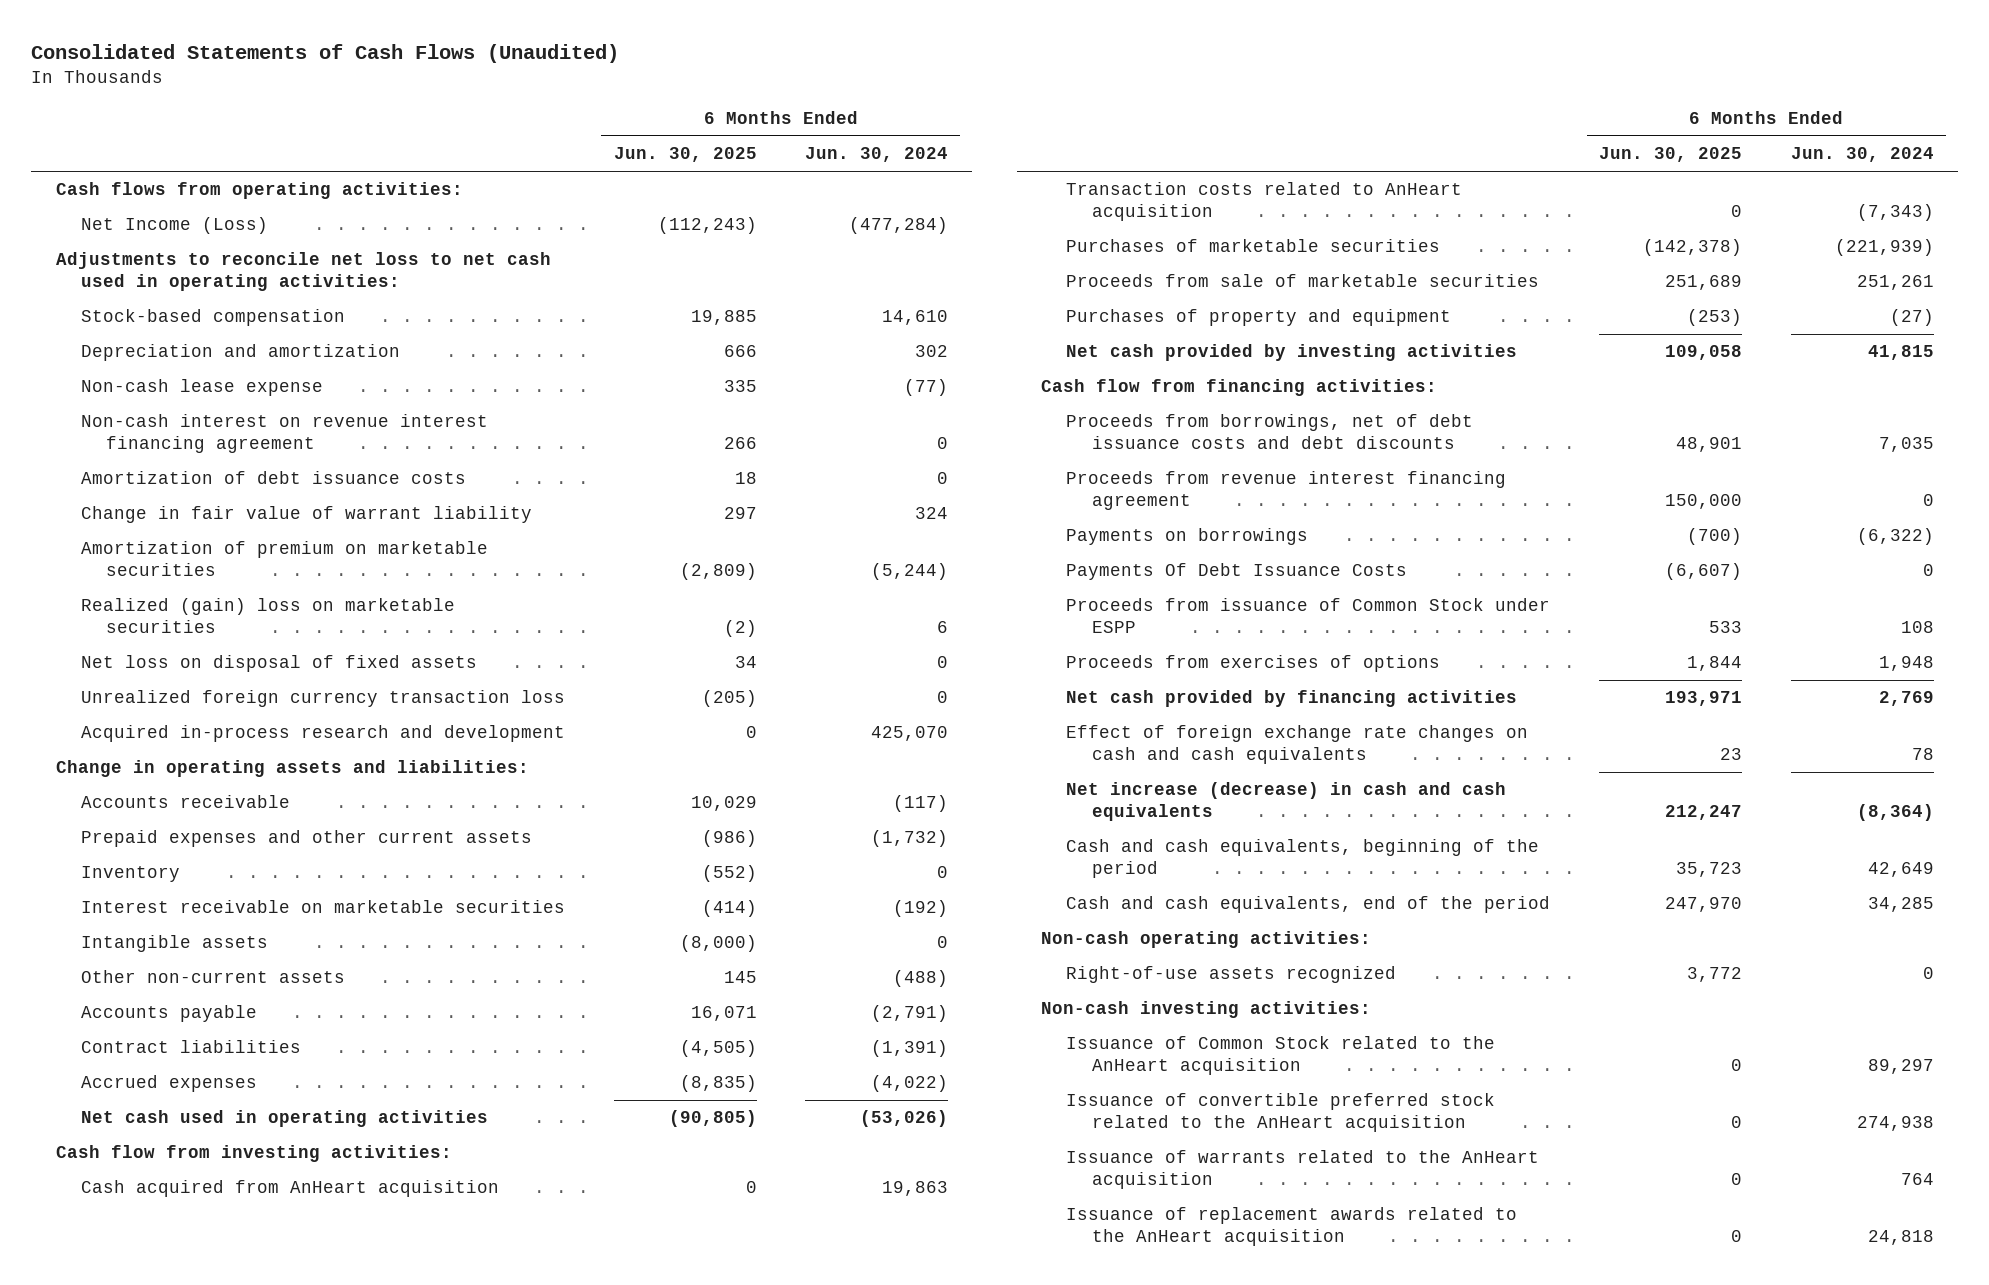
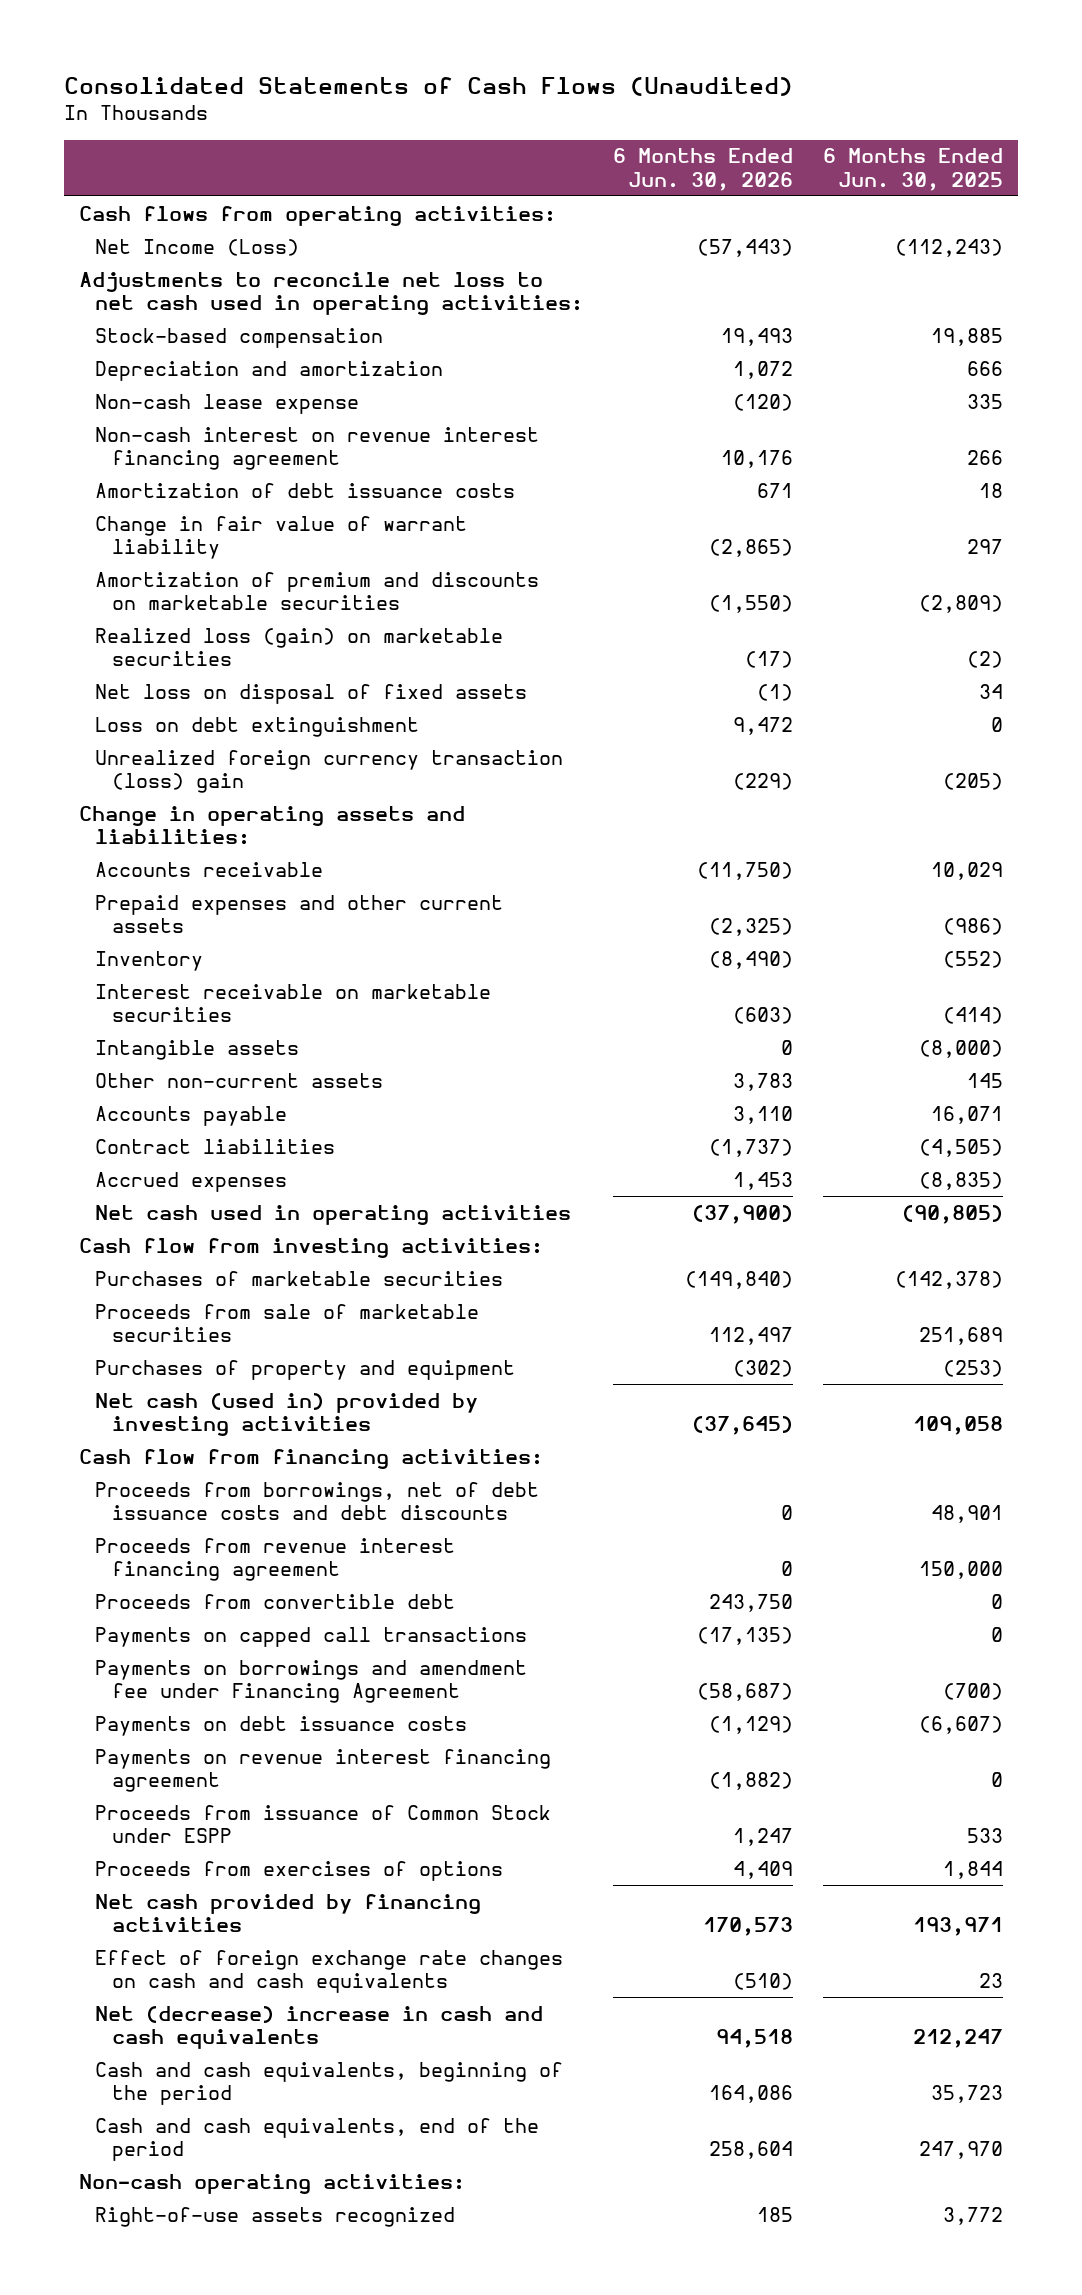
[805,147,949,163] Jun. 30, 2024 -> none
none -> [613,148,794,191] 6 Months Ended Jun. 30, 2026
[81,541,489,576] Amortization of premium on marketable securities -> [95,571,540,611] Amortization of premium and discounts on marketable securities
[81,598,456,633] Realized (gain) loss on marketable securities -> [95,627,504,667] Realized loss (gain) on marketable securities
[81,725,566,743] Acquired in-process research and development -> none
none -> [95,716,420,737] Loss on debt extinguishment
[81,690,566,708] Unrealized foreign currency transaction loss -> [95,749,564,794] Unrealized foreign currency transaction (loss) gain
[81,1180,500,1198] Cash acquired from AnHeart acquisition -> none
[1066,182,1463,221] Transaction costs related to AnHeart acquisition -> none
[1066,344,1518,362] Net cash provided by investing activities -> [95,1392,479,1437] Net cash (used in) provided by investing activities
none -> [95,1593,456,1609] Proceeds from convertible debt
none -> [95,1626,528,1647] Payments on capped call transactions
[1066,528,1309,546] Payments on borrowings -> [95,1659,528,1704] Payments on borrowings and amendment fee under Financing Agreement
[1066,563,1408,581] Payments Of Debt Issuance Costs -> [95,1715,468,1736] Payments on debt issuance costs
none -> [95,1748,552,1793] Payments on revenue interest financing agreement
[1066,782,1507,821] Net increase (decrease) in cash and cash equivalents -> [95,2005,544,2050] Net (decrease) increase in cash and cash equivalents
[1041,1001,1372,1019] Non-cash investing activities: -> none
[1066,1036,1496,1075] Issuance of Common Stock related to the AnHeart acquisition -> none
[1066,1093,1496,1132] Issuance of convertible preferred stock related to the AnHeart acquisition -> none
[1066,1150,1540,1189] Issuance of warrants related to the AnHeart acquisition -> none
[1066,1207,1518,1246] Issuance of replacement awards related to the AnHeart acquisition -> none

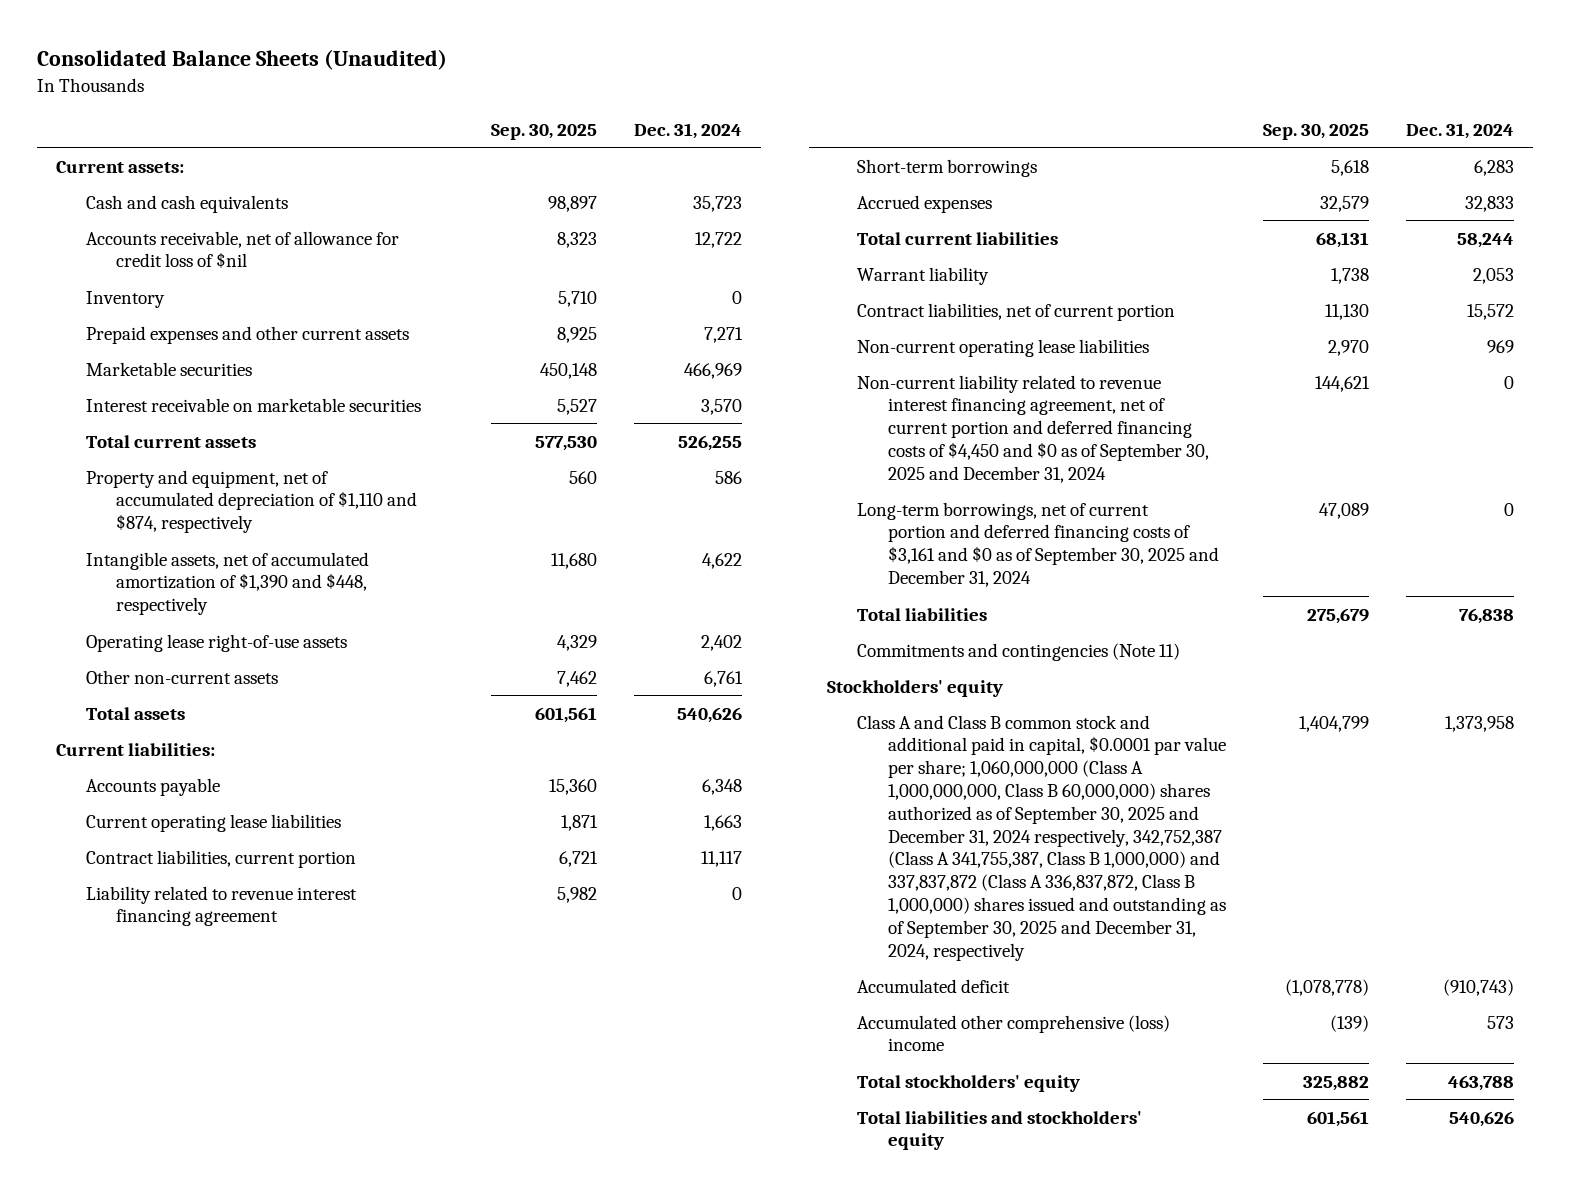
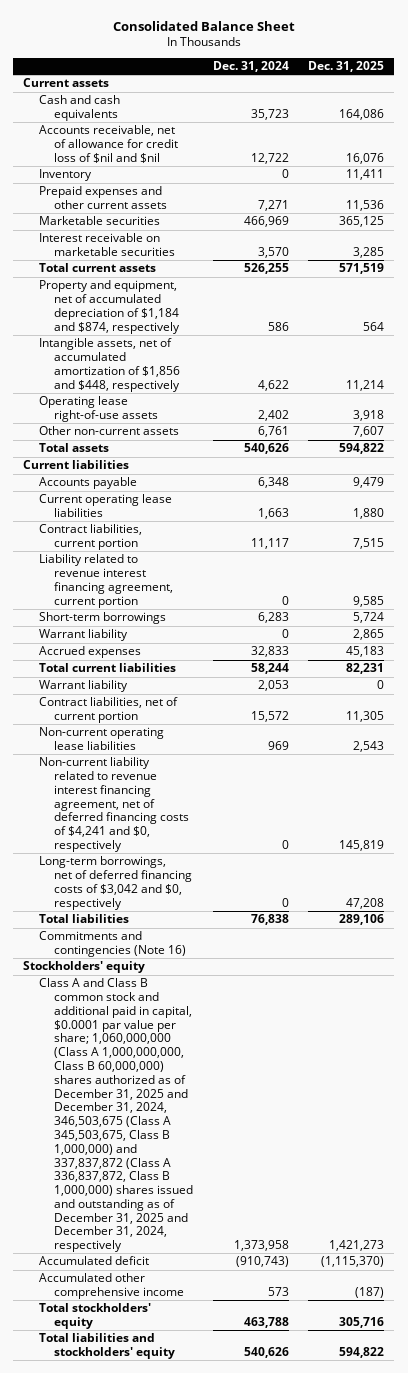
[36,49,447,71] Consolidated Balance Sheets (Unaudited) -> [112,21,295,32] Consolidated Balance Sheet
[491,123,598,140] Sep. 30, 2025 -> none
none -> [308,61,385,73] Dec. 31, 2025
[55,160,184,173] Current assets: -> [23,78,110,88] Current assets
[85,230,399,269] Accounts receivable, net of allowance for credit loss of $nil -> [38,125,178,163] Accounts receivable, net of allowance for credit loss of $nil and $nil
[85,469,417,534] Property and equipment, net of accumulated depreciation of $1,110 and $874, respectively -> [38,280,180,334] Property and equipment, net of accumulated depreciation of $1,184 and $874, respectively
[85,551,369,616] Intangible assets, net of accumulated amortization of $1,390 and $448, respectively -> [38,338,180,392] Intangible assets, net of accumulated amortization of $1,856 and $448, respectively
[55,742,215,756] Current liabilities: -> [23,460,130,470] Current liabilities
[85,885,357,927] Liability related to revenue interest financing agreement -> [38,554,173,608] Liability related to revenue interest financing agreement, current portion
none -> [38,629,128,642] Warrant liability
[857,374,1209,483] Non-current liability related to revenue interest financing agreement, net of current portion and deferred financing costs of $4,450 and $0 as of September 30, 2025 and December 31, 2024 -> [38,757,189,853] Non-current liability related to revenue interest financing agreement, net of deferred financing costs of $4,241 and $0, respectively
[857,501,1219,587] Long-term borrowings, net of current portion and deferred financing costs of $3,161 and $0 as of September 30, 2025 and December 31, 2024 -> [38,856,192,910] Long-term borrowings, net of deferred financing costs of $3,042 and $0, respectively
[857,642,1181,661] Commitments and contingencies (Note 11) -> [38,931,186,958] Commitments and contingencies (Note 16)
[857,714,1226,961] Class A and Class B common stock and additional paid in capital, $0.0001 par value per share; 1,060,000,000 (Class A 1,000,000,000, Class B 60,000,000) shares authorized as of September 30, 2025 and December 31, 2024 respectively, 342,752,387 (Class A 341,755,387, Class B 1,000,000) and 337,837,872 (Class A 336,837,872, Class B 1,000,000) shares issued and outstanding as of September 30, 2025 and December 31, 2024, respectively -> [38,978,193,1253] Class A and Class B common stock and additional paid in capital, $0.0001 par value per share; 1,060,000,000 (Class A 1,000,000,000, Class B 60,000,000) shares authorized as of December 31, 2025 and December 31, 2024, 346,503,675 (Class A 345,503,675, Class B 1,000,000) and 337,837,872 (Class A 336,837,872, Class B 1,000,000) shares issued and outstanding as of December 31, 2025 and December 31, 2024, respectively
[857,1014,1171,1052] Accumulated other comprehensive (loss) income -> [38,1273,184,1300] Accumulated other comprehensive income

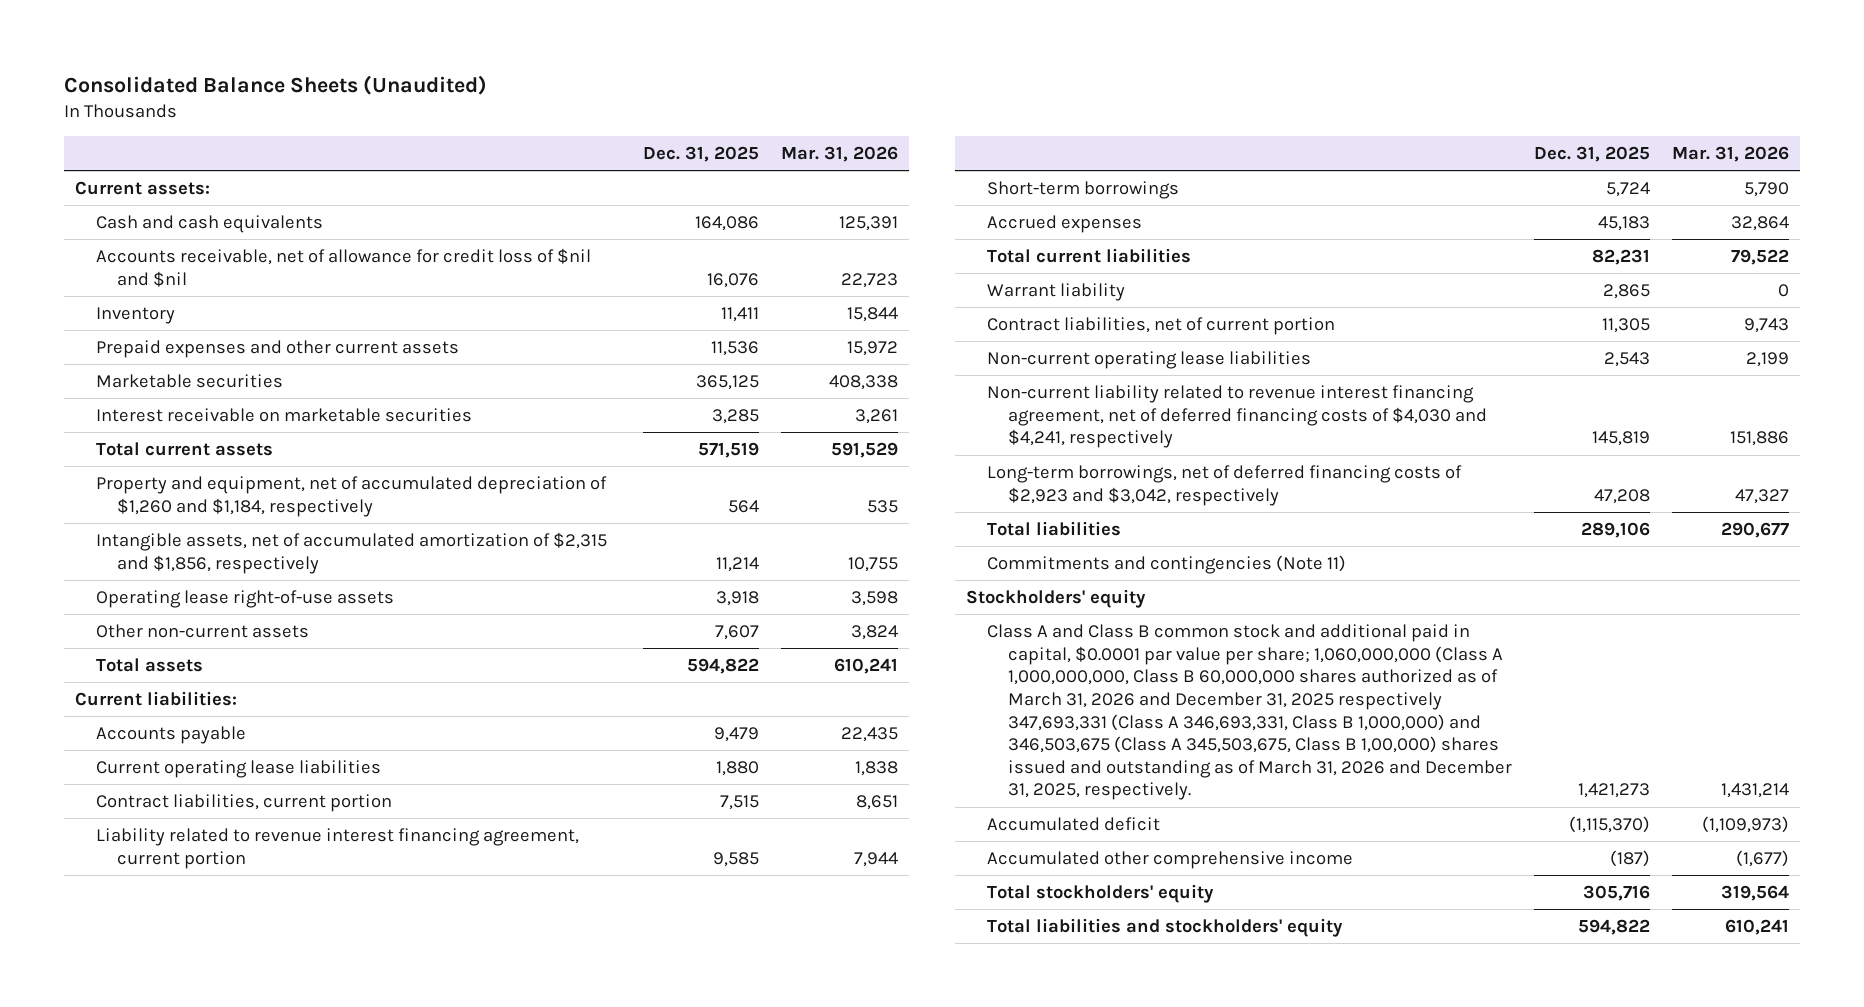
[112,21,295,32] Consolidated Balance Sheet -> [63,75,487,96] Consolidated Balance Sheets (Unaudited)
[212,61,289,73] Dec. 31, 2024 -> none
none -> [780,145,898,162] Mar. 31, 2026
[23,78,110,88] Current assets -> [74,181,210,196] Current assets:
[38,280,180,334] Property and equipment, net of accumulated depreciation of $1,184 and $874, respectively -> [95,476,607,517] Property and equipment, net of accumulated depreciation of $1,260 and $1,184, respectively
[38,338,180,392] Intangible assets, net of accumulated amortization of $1,856 and $448, respectively -> [95,532,607,574] Intangible assets, net of accumulated amortization of $2,315 and $1,856, respectively
[23,460,130,470] Current liabilities -> [74,691,237,707] Current liabilities:
[38,680,128,693] Warrant liability -> none
[38,629,128,642] Warrant liability -> [987,283,1126,302] Warrant liability
[38,757,189,853] Non-current liability related to revenue interest financing agreement, net of deferred financing costs of $4,241 and $0, respectively -> [987,385,1488,449] Non-current liability related to revenue interest financing agreement, net of deferred financing costs of $4,030 and $4,241, respectively
[38,856,192,910] Long-term borrowings, net of deferred financing costs of $3,042 and $0, respectively -> [987,465,1463,506] Long-term borrowings, net of deferred financing costs of $2,923 and $3,042, respectively
[38,931,186,958] Commitments and contingencies (Note 16) -> [987,555,1347,575] Commitments and contingencies (Note 11)
[38,978,193,1253] Class A and Class B common stock and additional paid in capital, $0.0001 par value per share; 1,060,000,000 (Class A 1,000,000,000, Class B 60,000,000) shares authorized as of December 31, 2025 and December 31, 2024, 346,503,675 (Class A 345,503,675, Class B 1,000,000) and 337,837,872 (Class A 336,837,872, Class B 1,000,000) shares issued and outstanding as of December 31, 2025 and December 31, 2024, respectively -> [987,624,1513,801] Class A and Class B common stock and additional paid in capital, $0.0001 par value per share; 1,060,000,000 (Class A 1,000,000,000, Class B 60,000,000 shares authorized as of March 31, 2026 and December 31, 2025 respectively 347,693,331 (Class A 346,693,331, Class B 1,000,000) and 346,503,675 (Class A 345,503,675, Class B 1,00,000) shares issued and outstanding as of March 31, 2026 and December 31, 2025, respectively.

